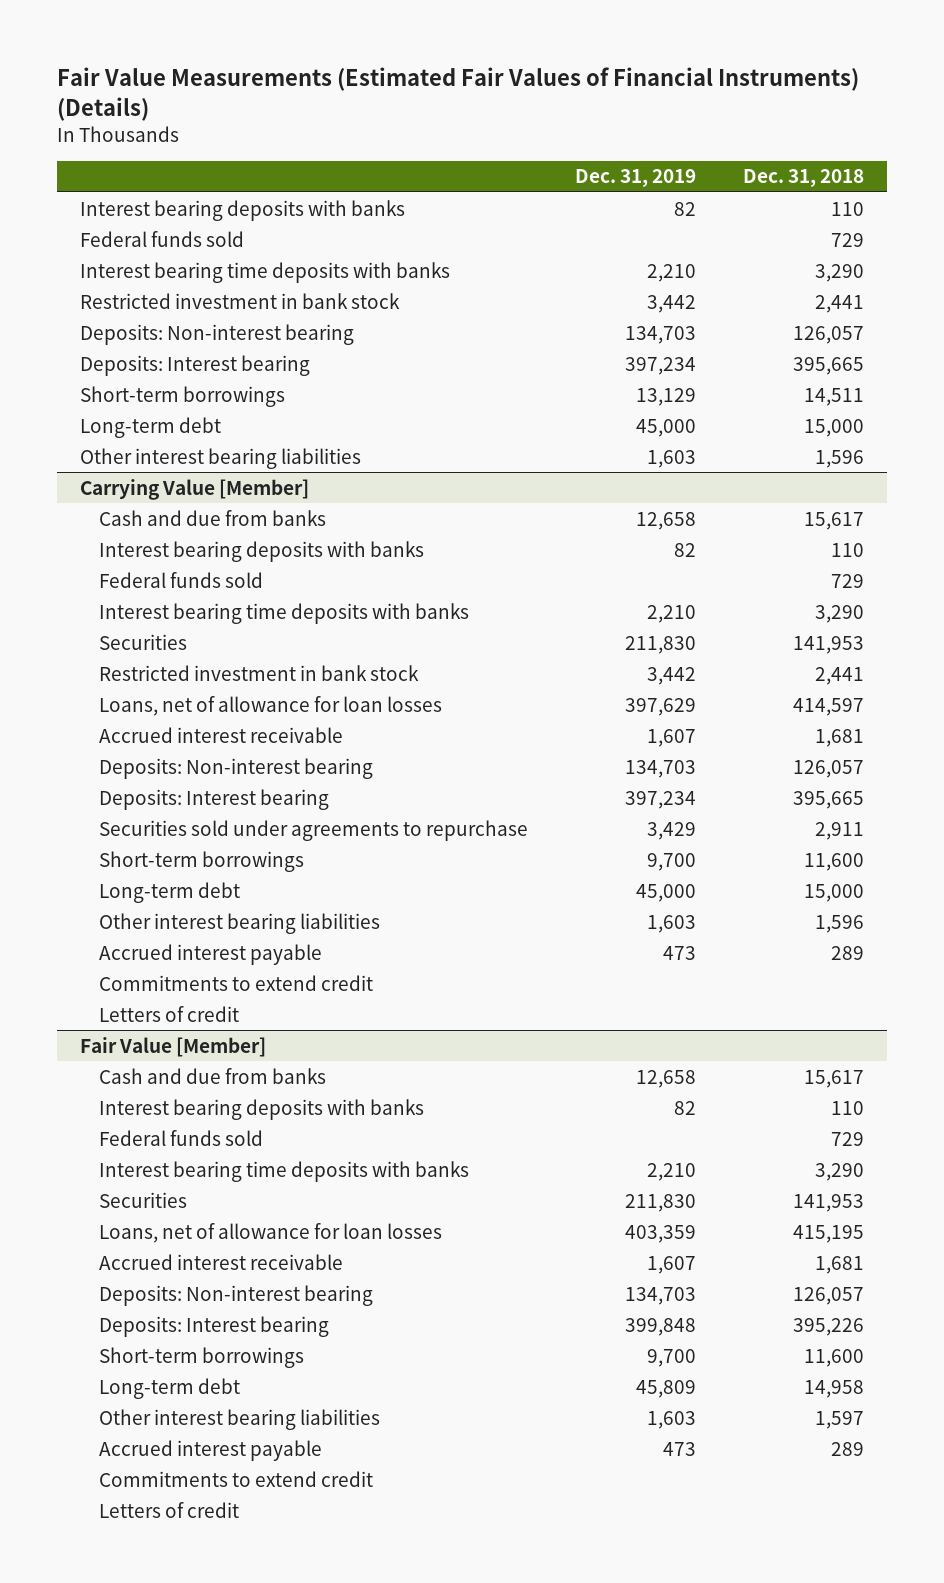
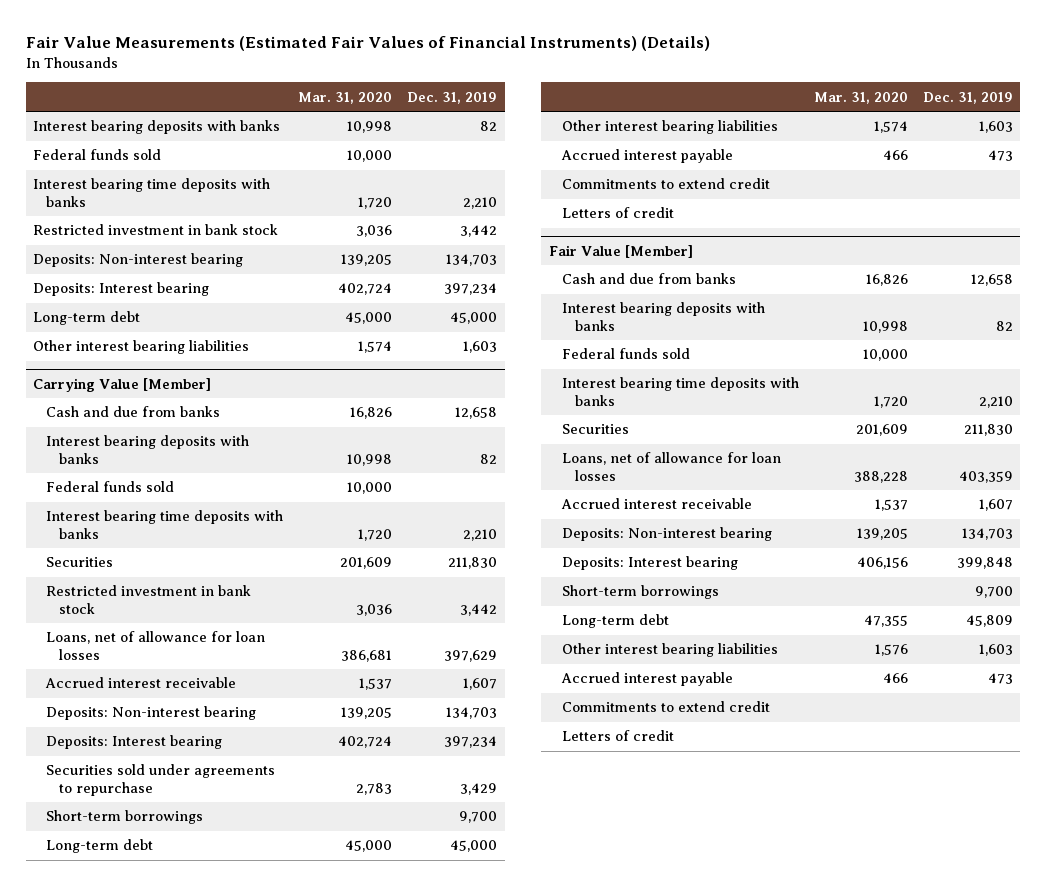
[742,169,864,188] Dec. 31, 2018 -> none
none -> [298,91,393,104] Mar. 31, 2020
[80,385,286,407] Short-term borrowings -> none

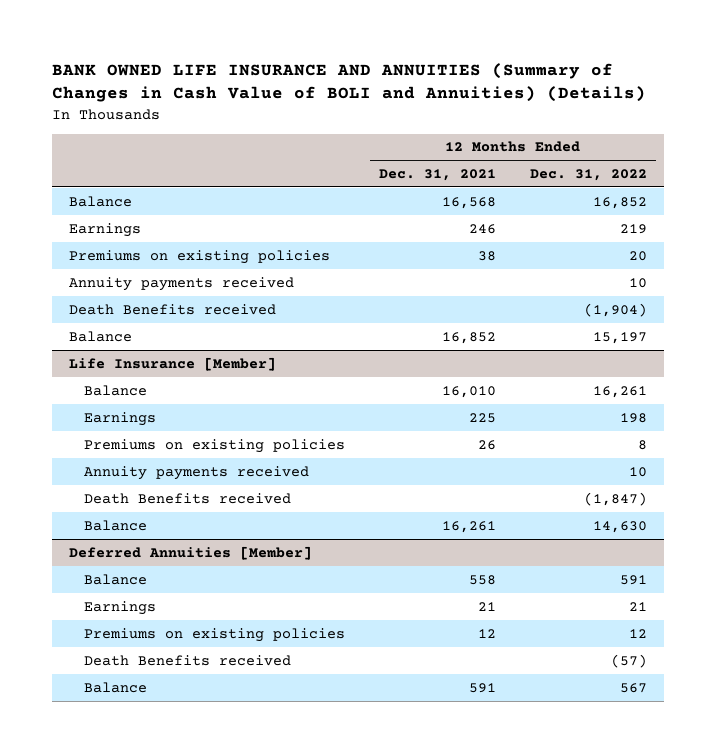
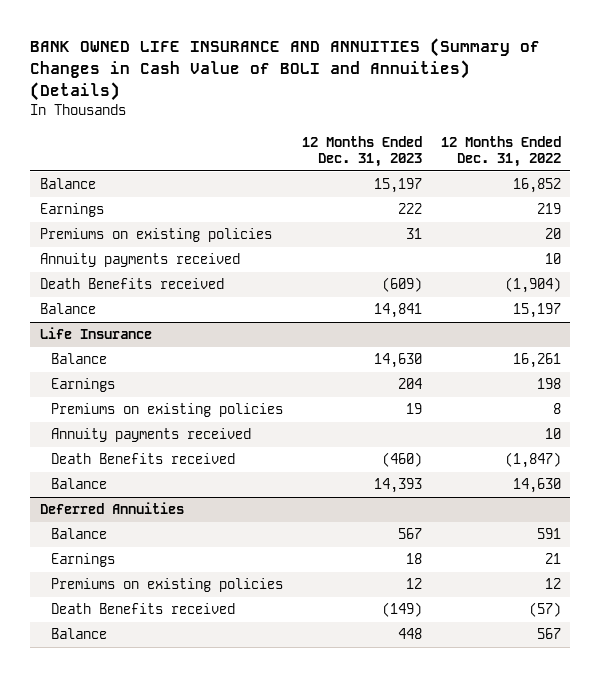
[378,168,496,181] Dec. 31, 2021 -> none
none -> [301,135,422,168] 12 Months Ended Dec. 31, 2023
[69,356,277,371] Life Insurance [Member] -> [39,327,152,340] Life Insurance
[69,545,313,560] Deferred Annuities [Member] -> [39,502,184,515] Deferred Annuities

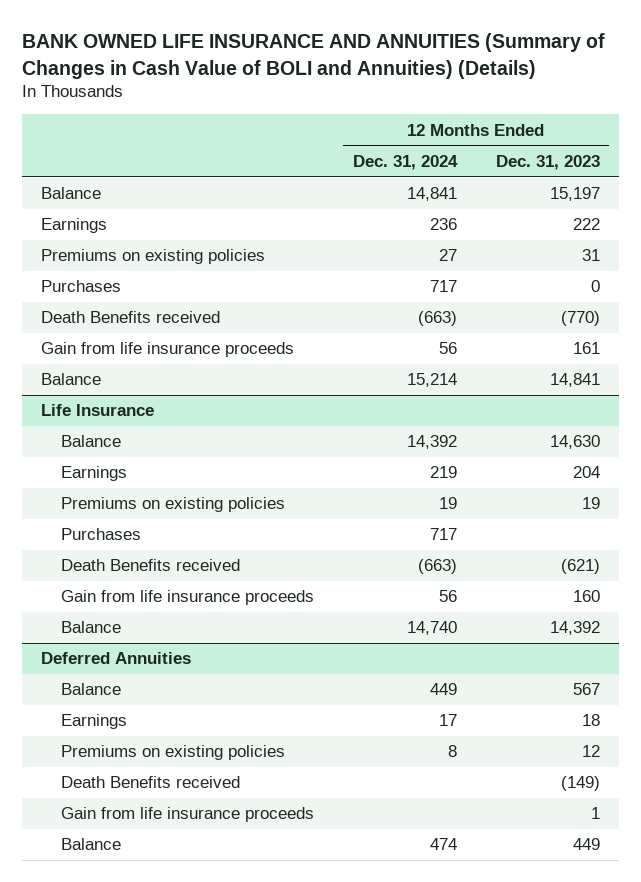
[440,135,561,168] 12 Months Ended Dec. 31, 2022 -> none
none -> [352,155,458,171] Dec. 31, 2024
[39,253,240,268] Annuity payments received -> none
none -> [41,280,122,293] Purchases
[381,277,422,293] (609) -> [560,311,600,327] (770)
none -> [41,342,295,358] Gain from life insurance proceeds
[50,428,251,443] Annuity payments received -> none
none -> [61,528,142,541] Purchases
[381,452,422,468] (460) -> [560,559,600,575] (621)
none -> [61,590,315,606] Gain from life insurance proceeds
[373,478,422,494] 14,393 -> [549,621,600,636] 14,392
none -> [61,807,315,823] Gain from life insurance proceeds
[397,628,422,640] 448 -> [572,838,600,851] 449

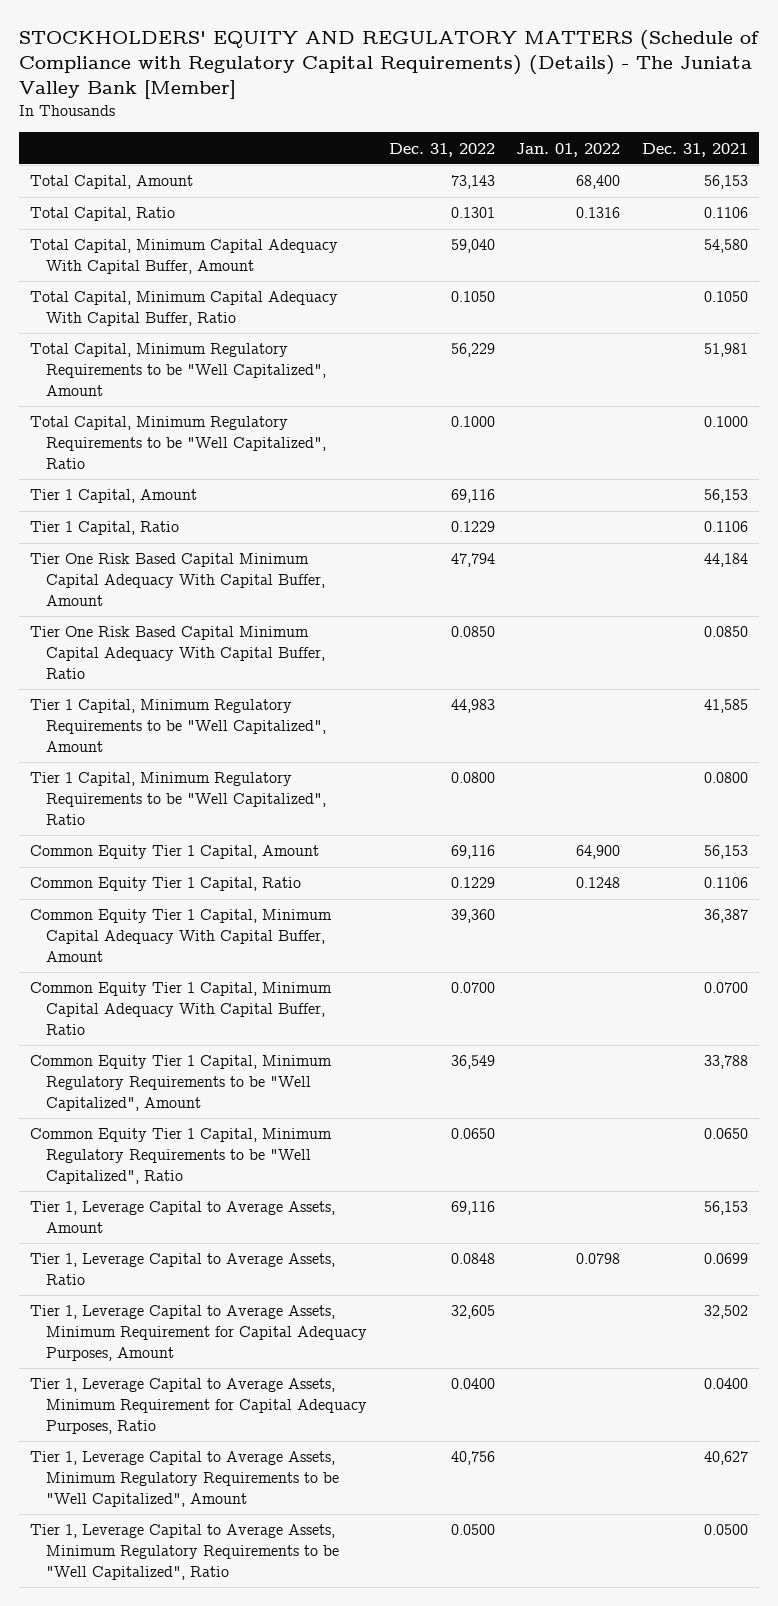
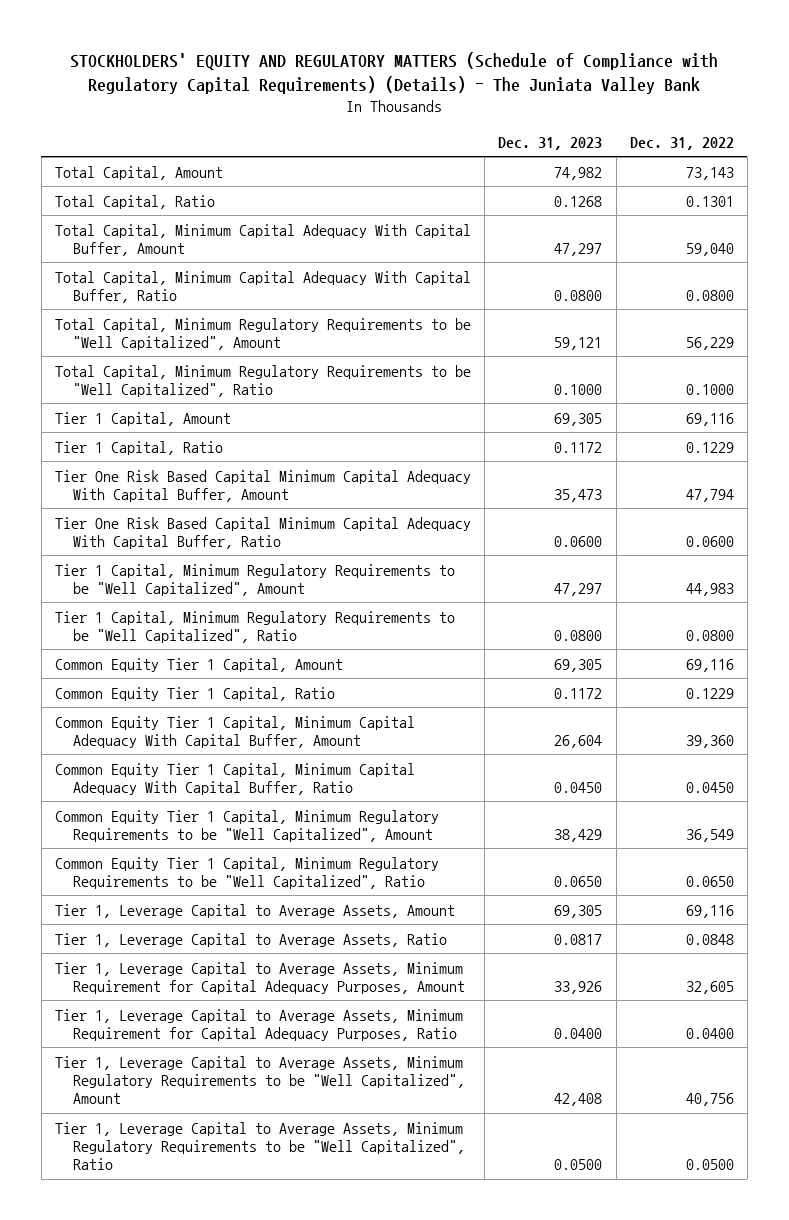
[18,29,759,100] STOCKHOLDERS' EQUITY AND REGULATORY MATTERS (Schedule of Compliance with Regulatory Capital Requirements) (Details) - The Juniata Valley Bank [Member] -> [70,51,719,95] STOCKHOLDERS' EQUITY AND REGULATORY MATTERS (Schedule of Compliance with Regulatory Capital Requirements) (Details) - The Juniata Valley Bank
[516,142,621,157] Jan. 01, 2022 -> none
[641,142,748,157] Dec. 31, 2021 -> none
none -> [498,136,603,150] Dec. 31, 2023
[450,291,495,303] 0.1050 -> [685,289,734,301] 0.0800
[450,626,495,638] 0.0850 -> [685,535,734,547] 0.0600
[450,982,495,994] 0.0700 -> [685,781,734,793] 0.0450

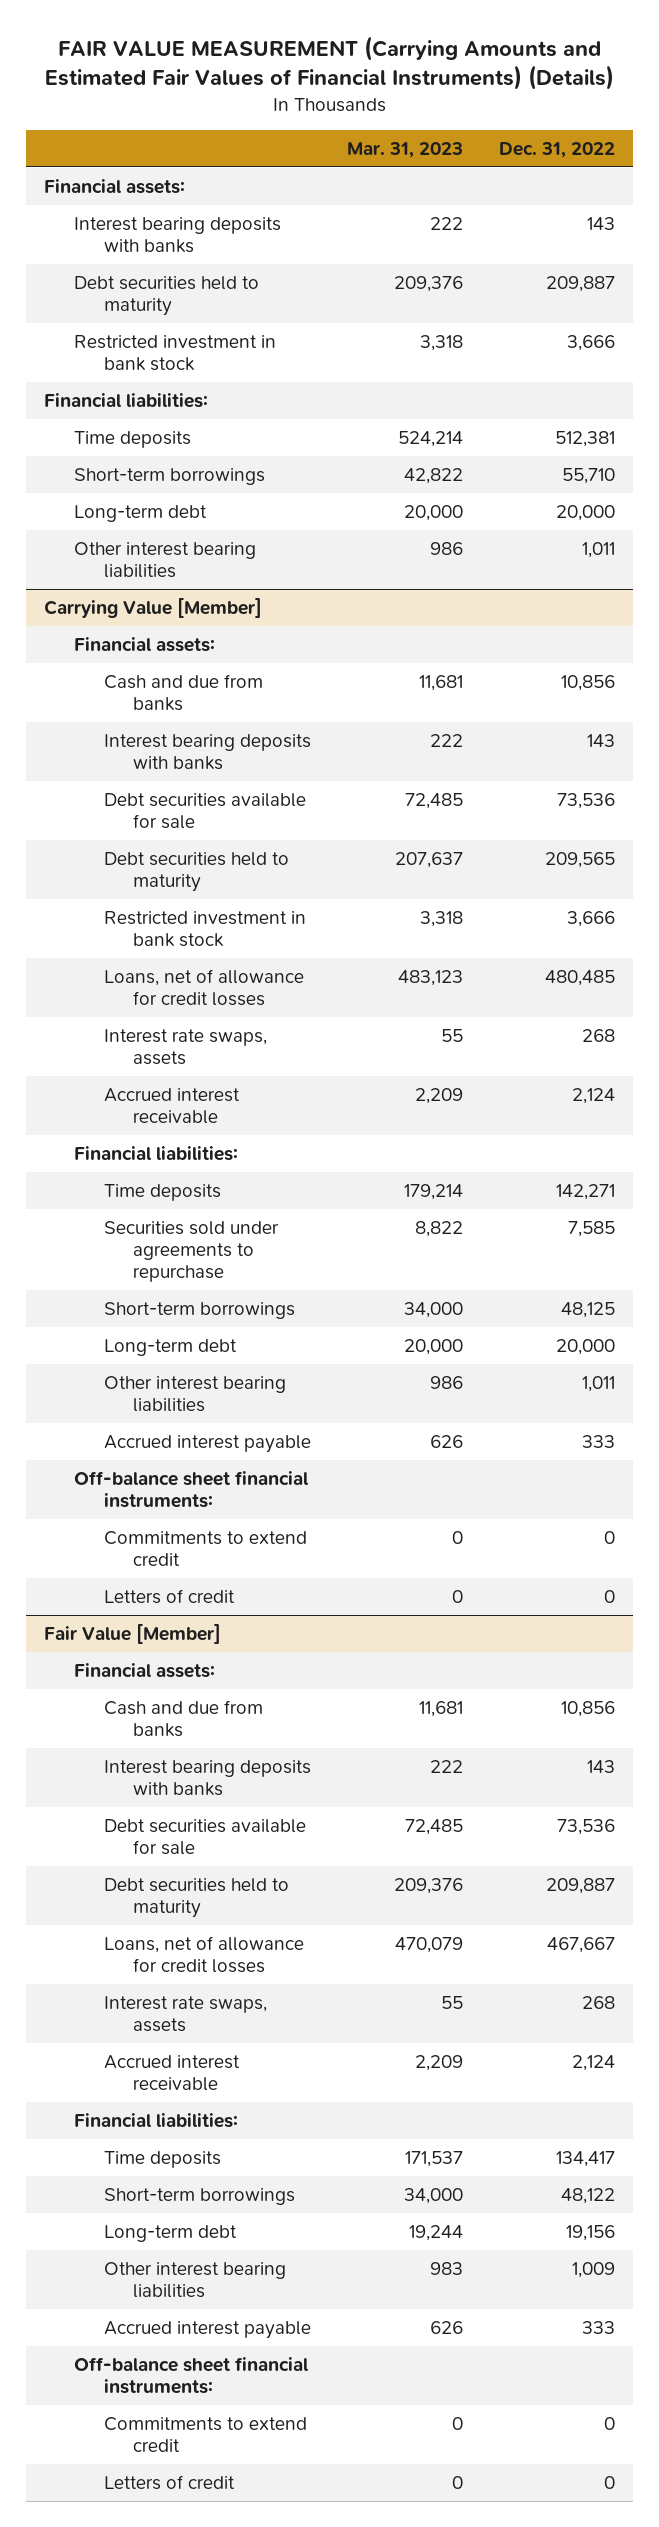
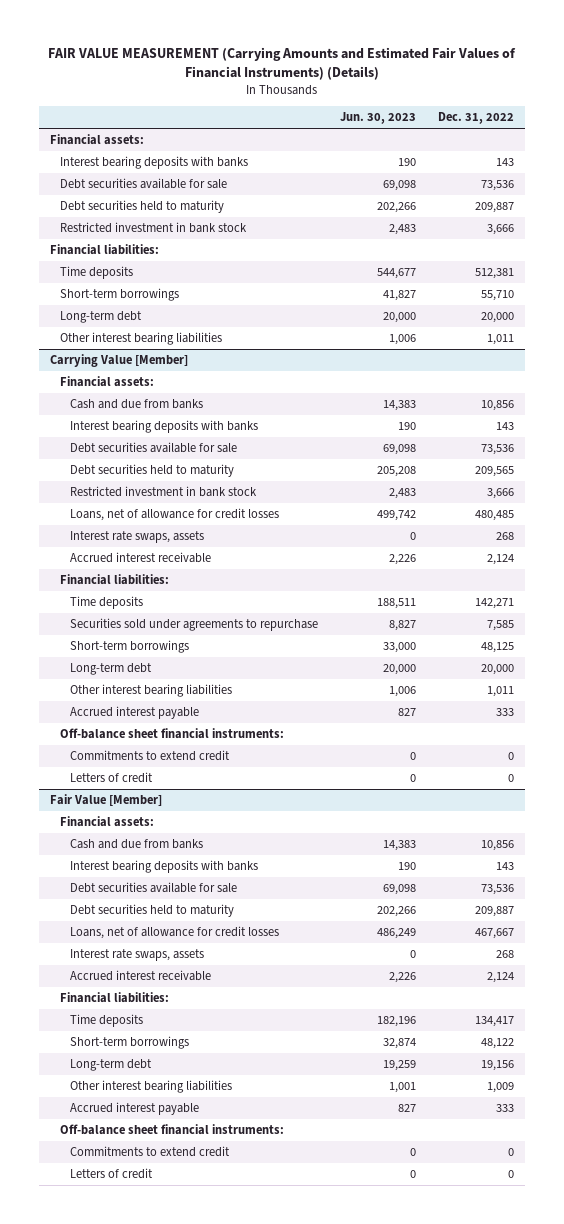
[346,141,463,158] Mar. 31, 2023 -> none
none -> [340,112,417,125] Jun. 30, 2023
none -> [59,178,227,190] Debt securities available for sale

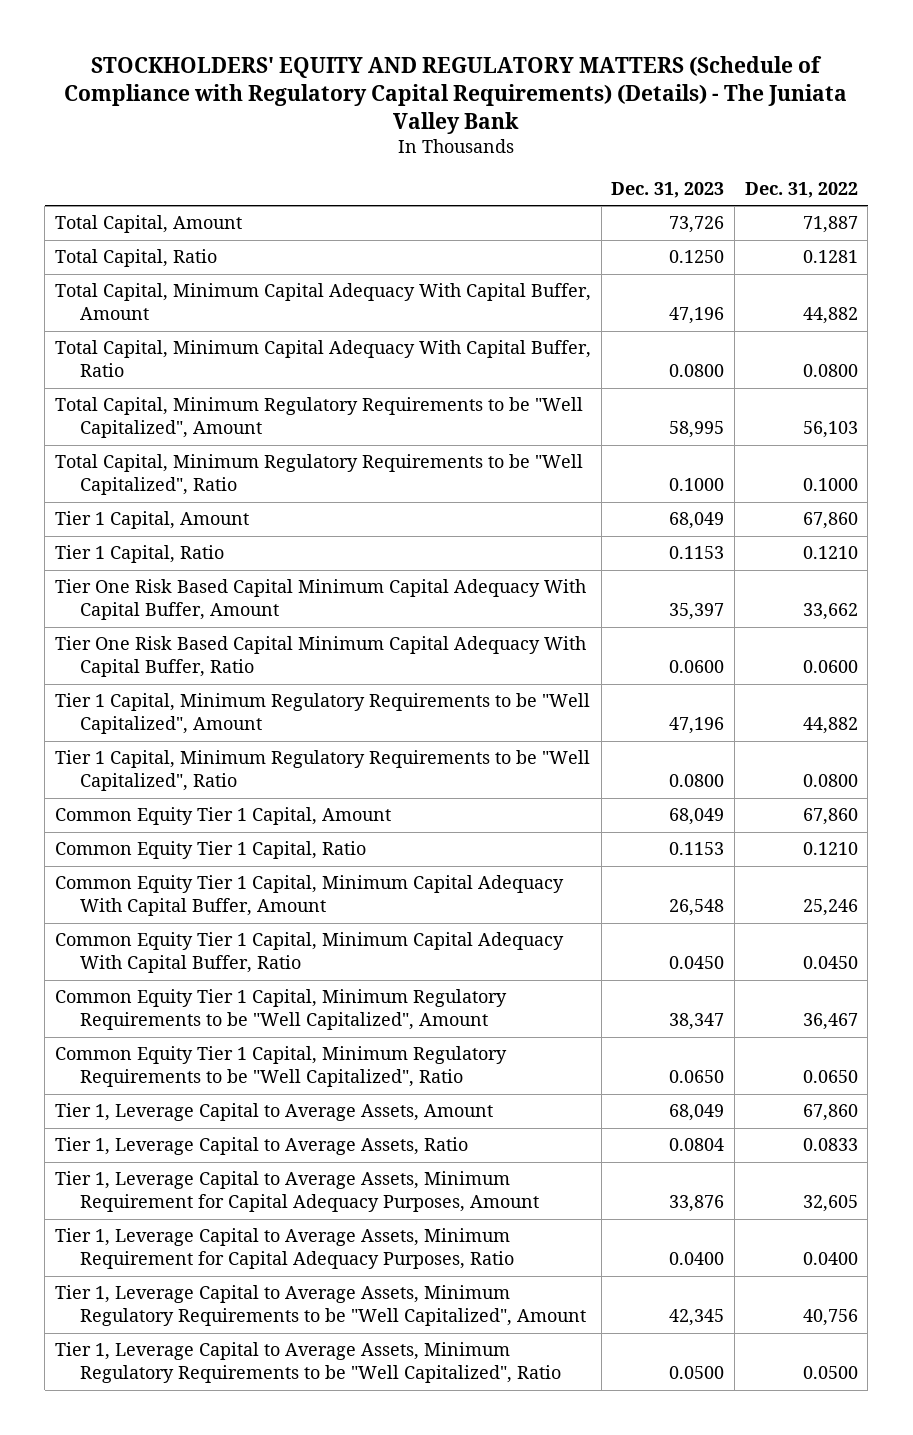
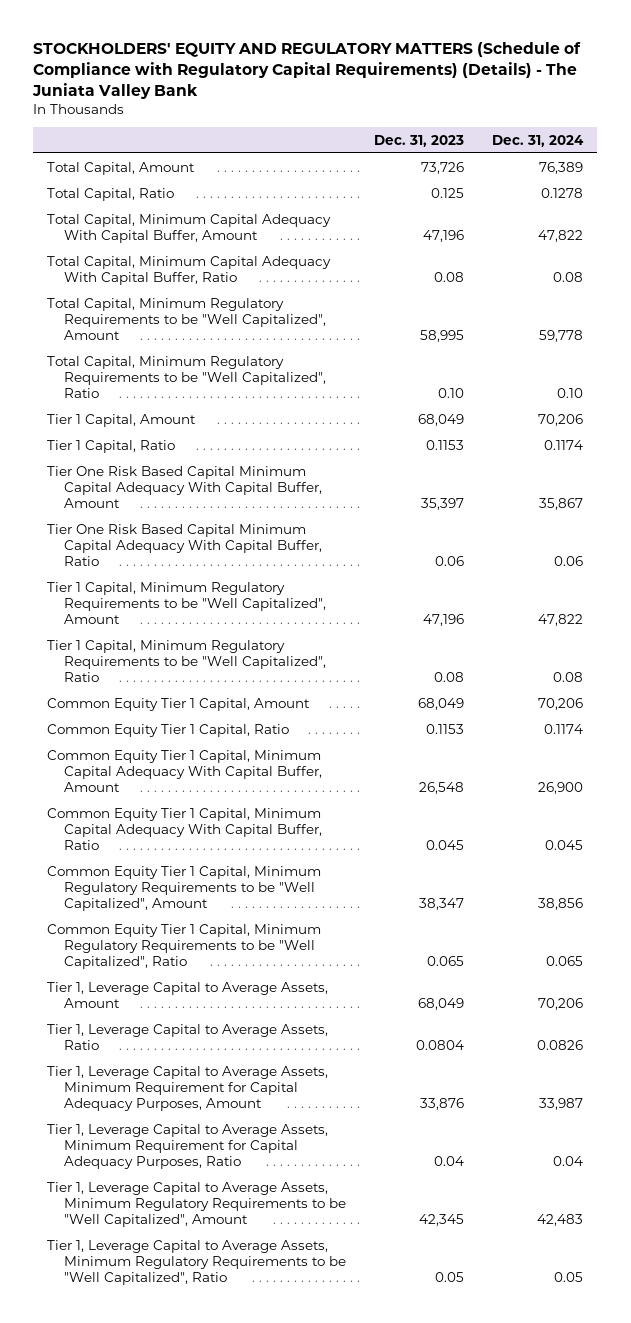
[744,181,858,198] Dec. 31, 2022 -> none
none -> [492,134,585,147] Dec. 31, 2024
[669,250,725,264] 0.1250 -> [431,187,465,198] 0.125
[669,364,725,378] 0.0800 -> [434,271,465,282] 0.08
[669,478,725,492] 0.1000 -> [438,388,465,399] 0.10
[669,660,725,674] 0.0600 -> [435,556,465,567] 0.06
[669,774,725,788] 0.0800 -> [434,672,465,683] 0.08
[669,956,725,970] 0.0450 -> [426,840,465,851] 0.045
[669,1070,725,1084] 0.0650 -> [427,956,465,967] 0.065
[669,1252,725,1266] 0.0400 -> [434,1156,465,1167] 0.04
[669,1366,725,1380] 0.0500 -> [435,1272,465,1283] 0.05

